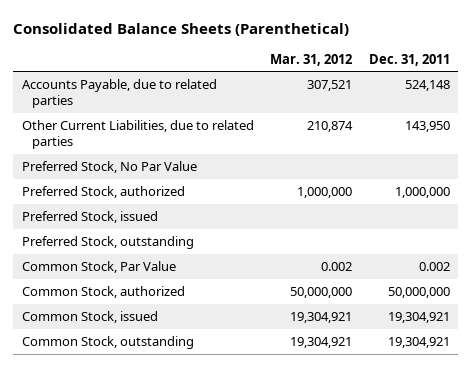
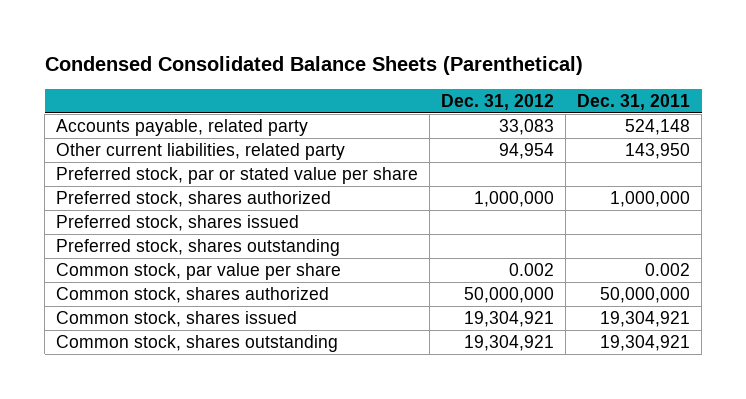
[13,22,350,36] Consolidated Balance Sheets (Parenthetical) -> [44,56,583,76] Condensed Consolidated Balance Sheets (Parenthetical)
[270,53,353,66] Mar. 31, 2012 -> none
none -> [441,93,555,110] Dec. 31, 2012
[21,161,197,174] Preferred Stock, No Par Value -> none
[21,79,217,109] Accounts Payable, due to related parties -> [56,119,309,137] Accounts payable, related party
[21,120,254,150] Other Current Liabilities, due to related parties -> [56,143,346,161] Other current liabilities, related party
none -> [56,167,419,185] Preferred stock, par or stated value per share
[21,186,185,199] Preferred Stock, authorized -> [56,191,332,208] Preferred stock, shares authorized
[21,211,158,224] Preferred Stock, issued -> [56,215,300,232] Preferred stock, shares issued
[21,236,194,250] Preferred Stock, outstanding -> [56,239,341,257] Preferred stock, shares outstanding
[21,261,176,274] Common Stock, Par Value -> [56,263,342,281] Common stock, par value per share
[21,286,185,299] Common Stock, authorized -> [56,287,330,304] Common stock, shares authorized
[21,311,158,324] Common Stock, issued -> [56,311,298,328] Common stock, shares issued
[21,336,194,350] Common Stock, outstanding -> [56,335,339,353] Common stock, shares outstanding

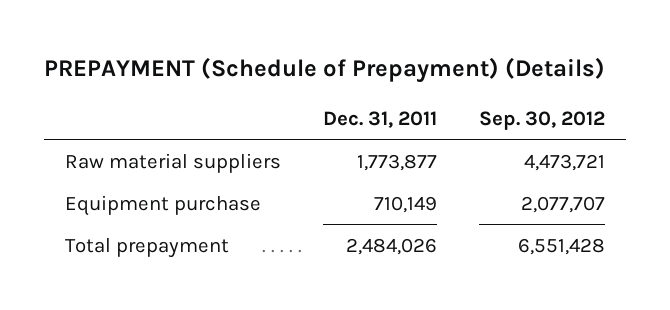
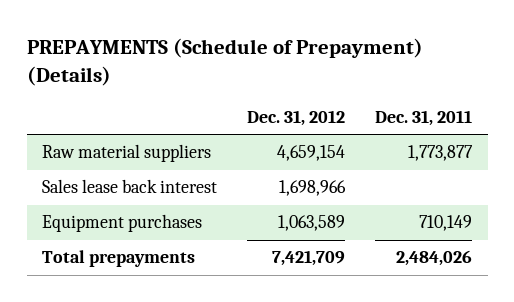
[44,57,606,84] PREPAYMENT (Schedule of Prepayment) (Details) -> [26,38,423,86] PREPAYMENTS (Schedule of Prepayment) (Details)
[478,110,605,130] Sep. 30, 2012 -> none
none -> [247,110,346,127] Dec. 31, 2012
none -> [41,179,217,194] Sales lease back interest
[65,194,262,216] Equipment purchase -> [41,214,202,233] Equipment purchases
[65,237,230,258] Total prepayment -> [41,250,195,268] Total prepayments

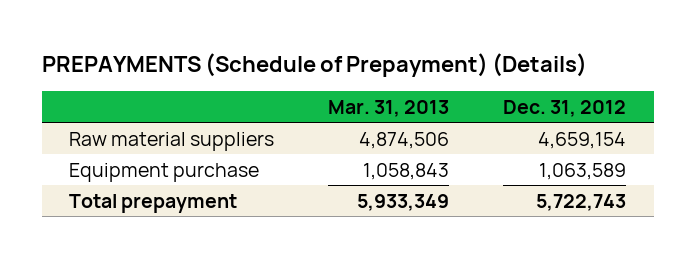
[375,110,473,127] Dec. 31, 2011 -> none
none -> [328,99,450,117] Mar. 31, 2013
[41,179,217,194] Sales lease back interest -> none
[41,214,202,233] Equipment purchases -> [68,162,259,182] Equipment purchase
[41,250,195,268] Total prepayments -> [68,193,237,213] Total prepayment
[272,250,346,267] 7,421,709 -> [536,193,627,211] 5,722,743

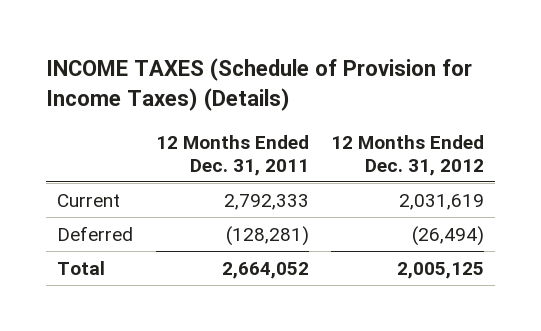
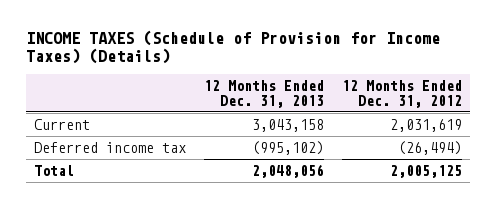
[155,134,309,176] 12 Months Ended Dec. 31, 2011 -> none
none -> [203,80,324,108] 12 Months Ended Dec. 31, 2013
[57,225,134,241] Deferred -> [34,141,187,153] Deferred income tax

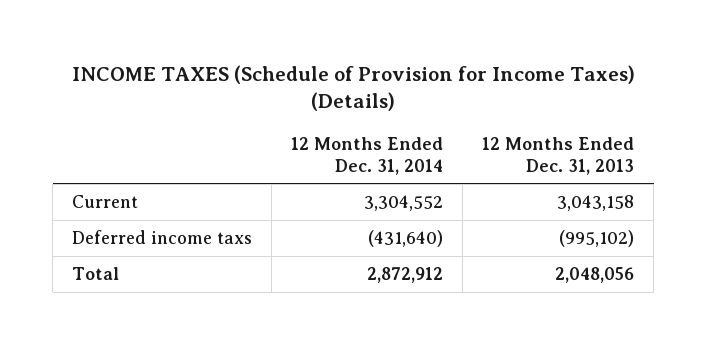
[341,80,462,108] 12 Months Ended Dec. 31, 2012 -> none
none -> [291,137,444,175] 12 Months Ended Dec. 31, 2014
[34,141,187,153] Deferred income tax -> [72,230,253,245] Deferred income taxs

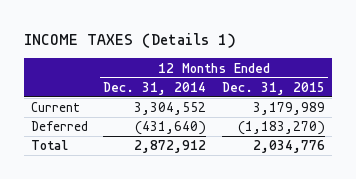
[72,64,636,112] INCOME TAXES (Schedule of Provision for Income Taxes) (Details) -> [23,32,236,48] INCOME TAXES (Details 1)
[482,137,635,175] 12 Months Ended Dec. 31, 2013 -> none
none -> [221,81,325,95] Dec. 31, 2015
[72,230,253,245] Deferred income taxs -> [31,121,89,132] Deferred

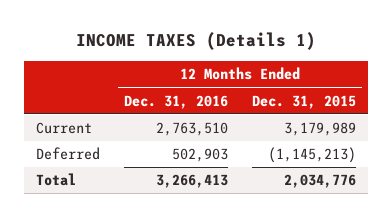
[103,81,207,95] Dec. 31, 2014 -> none
none -> [123,94,228,109] Dec. 31, 2016
[237,121,325,136] (1,183,270) -> [268,147,357,164] (1,145,213)

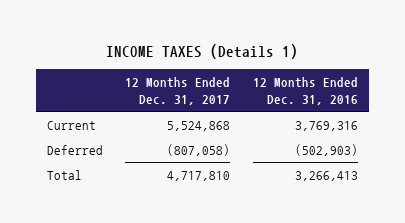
[252,94,357,109] Dec. 31, 2015 -> none
none -> [125,77,231,105] 12 Months Ended Dec. 31, 2017
[155,122,228,137] 2,763,510 -> [294,120,358,131] 3,769,316
[171,148,228,163] 502,903 -> [294,143,358,156] (502,903)

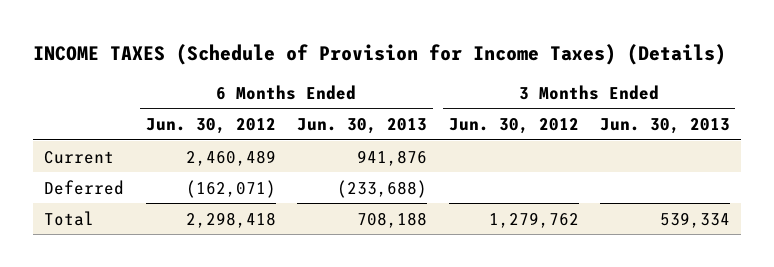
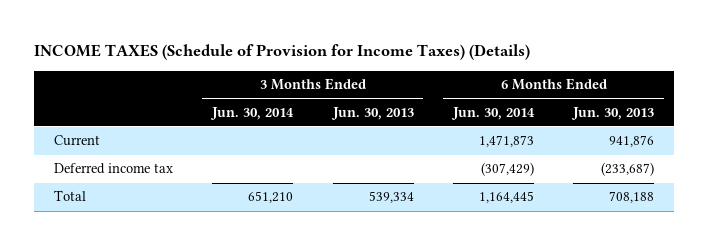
[145,117,276,134] Jun. 30, 2012 -> none
[448,117,579,134] Jun. 30, 2012 -> none
none -> [210,106,295,120] Jun. 30, 2014
none -> [451,106,536,120] Jun. 30, 2014
[44,179,125,195] Deferred -> none
none -> [53,163,173,175] Deferred income tax

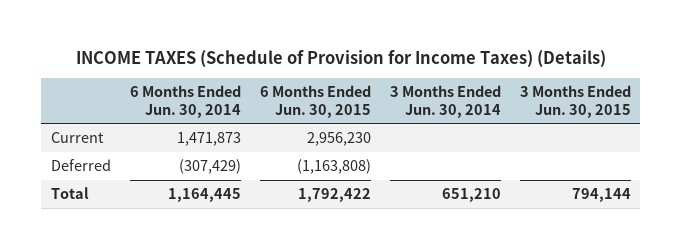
[330,106,414,120] Jun. 30, 2013 -> none
[571,106,655,120] Jun. 30, 2013 -> none
none -> [259,84,371,118] 6 Months Ended Jun. 30, 2015
none -> [519,84,631,118] 3 Months Ended Jun. 30, 2015
[53,163,173,175] Deferred income tax -> [50,158,111,171] Deferred

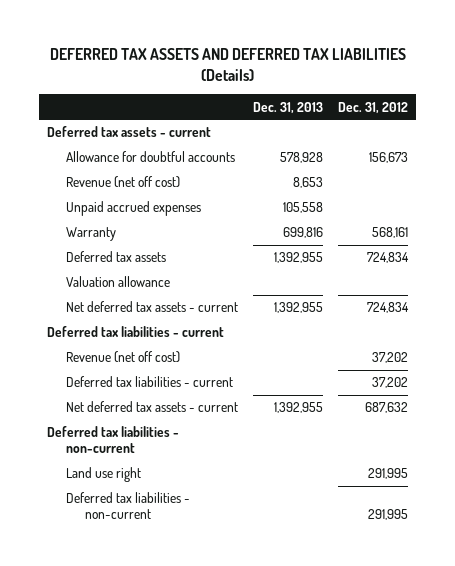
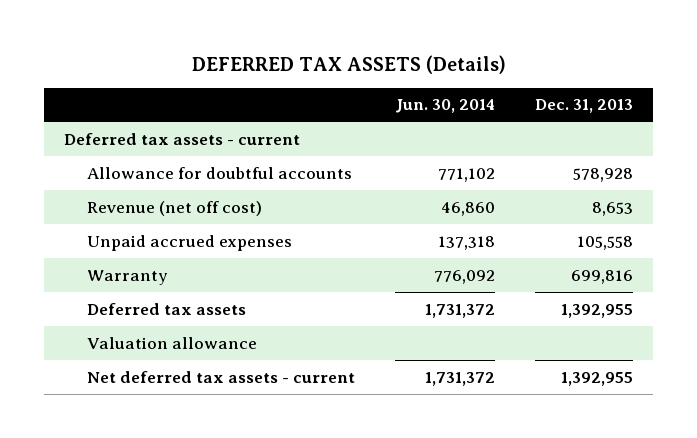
[49,48,406,81] DEFERRED TAX ASSETS AND DEFERRED TAX LIABILITIES (Details) -> [191,54,506,74] DEFERRED TAX ASSETS (Details)
[338,101,409,114] Dec. 31, 2012 -> none
none -> [395,99,496,114] Jun. 30, 2014
[47,326,225,338] Deferred tax liabilities - current -> none
[65,351,180,364] Revenue (net off cost) -> none
[65,376,233,388] Deferred tax liabilities - current -> none
[65,401,238,413] Net deferred tax assets - current -> none
[47,426,180,453] Deferred tax liabilities - non-current -> none
[65,467,141,483] Land use right -> none
[65,492,190,519] Deferred tax liabilities - non-current -> none

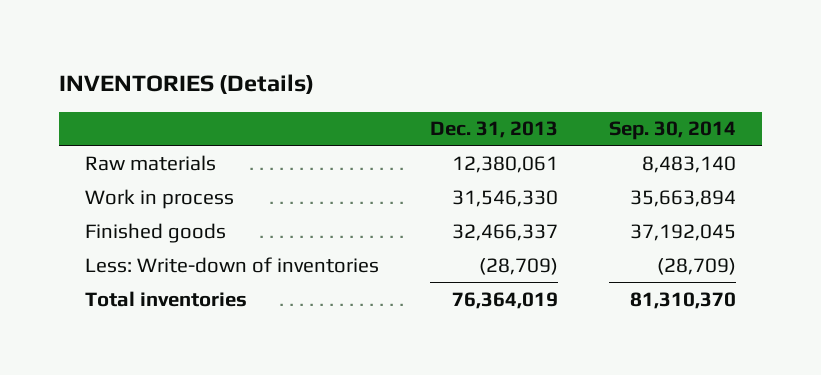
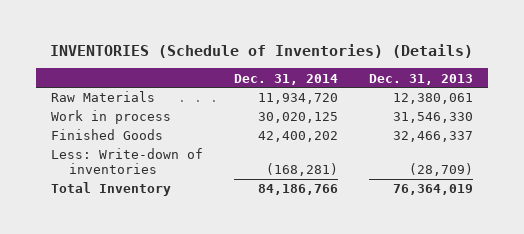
[58,73,314,94] INVENTORIES (Details) -> [49,43,473,58] INVENTORIES (Schedule of Inventories) (Details)
[609,121,737,141] Sep. 30, 2014 -> none
none -> [233,73,338,85] Dec. 31, 2014
[84,154,216,171] Raw materials -> [50,91,155,103] Raw Materials
[84,222,226,243] Finished goods -> [50,129,163,141] Finished Goods
[84,290,247,307] Total inventories -> [50,182,171,197] Total Inventory

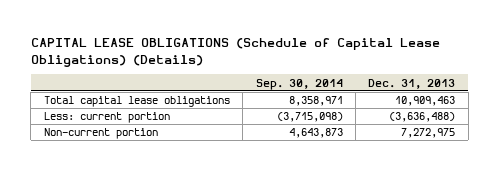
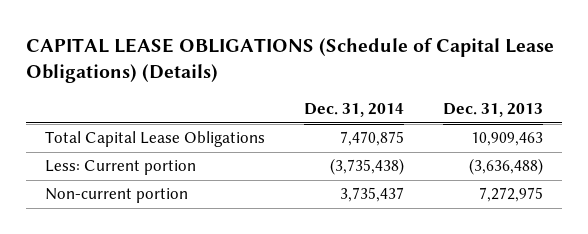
[255,78,343,90] Sep. 30, 2014 -> none
none -> [303,103,404,118] Dec. 31, 2014
[43,96,230,108] Total capital lease obligations -> [45,131,266,148] Total Capital Lease Obligations
[43,112,170,124] Less: current portion -> [45,160,197,176] Less: Current portion

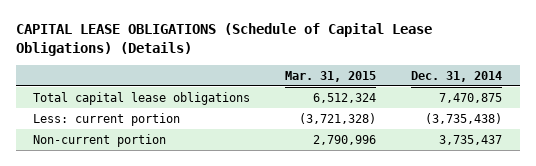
[442,103,543,118] Dec. 31, 2013 -> none
none -> [285,70,377,82] Mar. 31, 2015
[45,131,266,148] Total Capital Lease Obligations -> [33,92,251,106] Total capital lease obligations
[45,160,197,176] Less: Current portion -> [33,113,181,127] Less: current portion

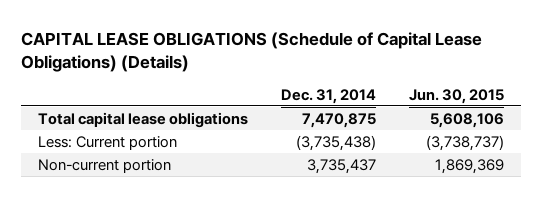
[285,70,377,82] Mar. 31, 2015 -> none
none -> [409,88,505,104] Jun. 30, 2015
[33,113,181,127] Less: current portion -> [38,135,178,150] Less: Current portion

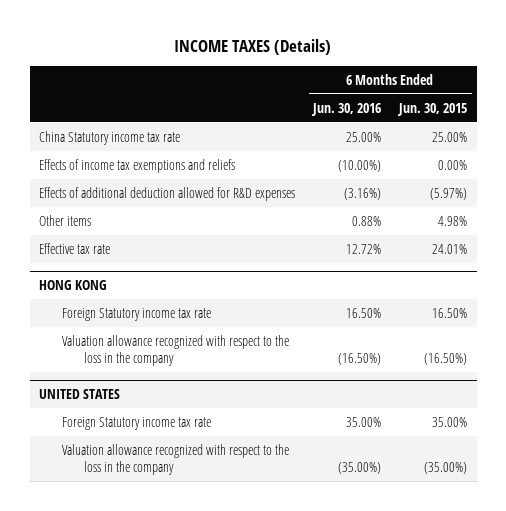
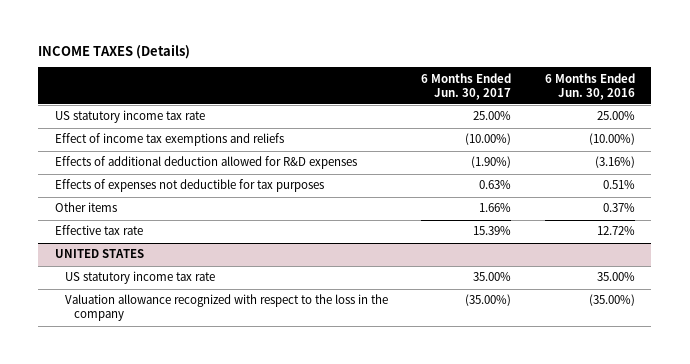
[397,102,468,116] Jun. 30, 2015 -> none
none -> [421,72,512,100] 6 Months Ended Jun. 30, 2017
[38,130,180,145] China Statutory income tax rate -> [55,110,206,124] US statutory income tax rate
[38,158,235,173] Effects of income tax exemptions and reliefs -> [55,133,285,147] Effect of income tax exemptions and reliefs
none -> [55,179,325,193] Effects of expenses not deductible for tax purposes
[352,215,382,226] 0.88% -> [602,203,635,213] 0.37%
[38,280,107,291] HONG KONG -> none
[61,307,211,321] Foreign Statutory income tax rate -> none
[61,334,289,366] Valuation allowance recognized with respect to the loss in the company -> none
[61,416,211,430] Foreign Statutory income tax rate -> [64,271,215,285] US statutory income tax rate

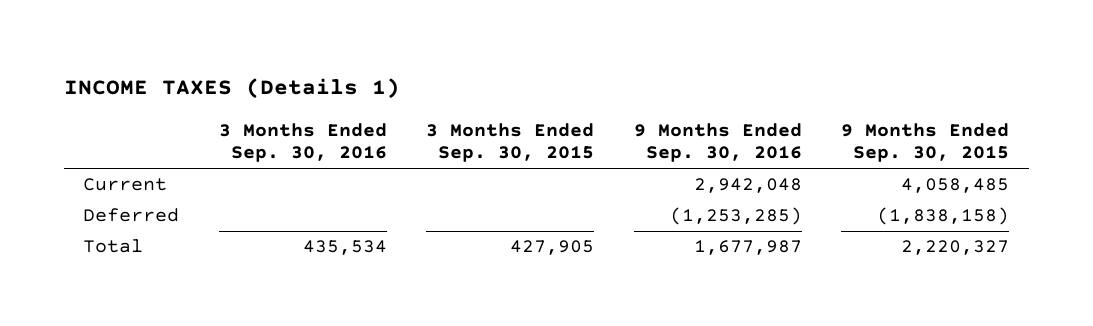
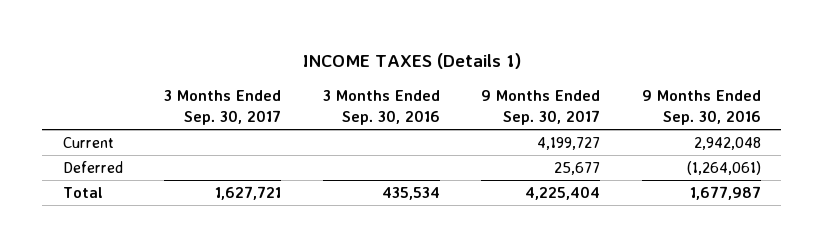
[426,122,595,163] 3 Months Ended Sep. 30, 2015 -> none
[841,122,1010,163] 9 Months Ended Sep. 30, 2015 -> none
none -> [164,90,282,125] 3 Months Ended Sep. 30, 2017
none -> [481,90,601,125] 9 Months Ended Sep. 30, 2017
[669,207,802,226] (1,253,285) -> [686,161,761,176] (1,264,061)

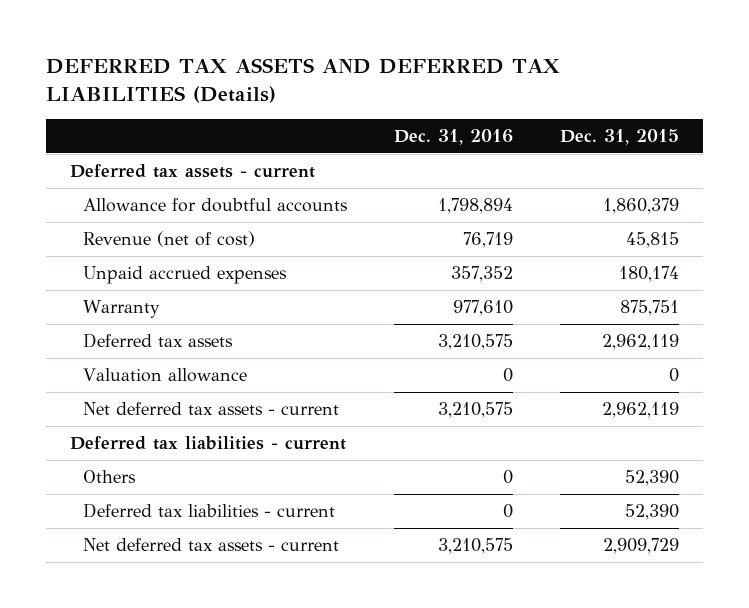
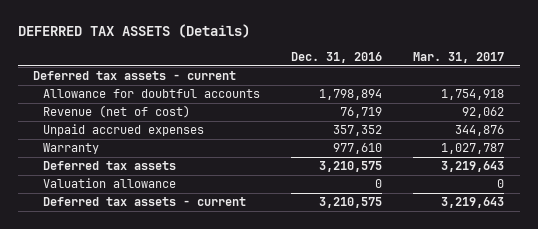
[45,58,560,104] DEFERRED TAX ASSETS AND DEFERRED TAX LIABILITIES (Details) -> [17,23,250,38] DEFERRED TAX ASSETS (Details)
[560,128,680,145] Dec. 31, 2015 -> none
none -> [413,51,505,63] Mar. 31, 2017
[69,436,346,451] Deferred tax liabilities - current -> none
[82,470,136,484] Others -> none
[82,503,335,519] Deferred tax liabilities - current -> none
[82,538,339,552] Net deferred tax assets - current -> none
[82,402,339,416] Net deferred tax assets - current -> [42,197,246,207] Deferred tax assets - current

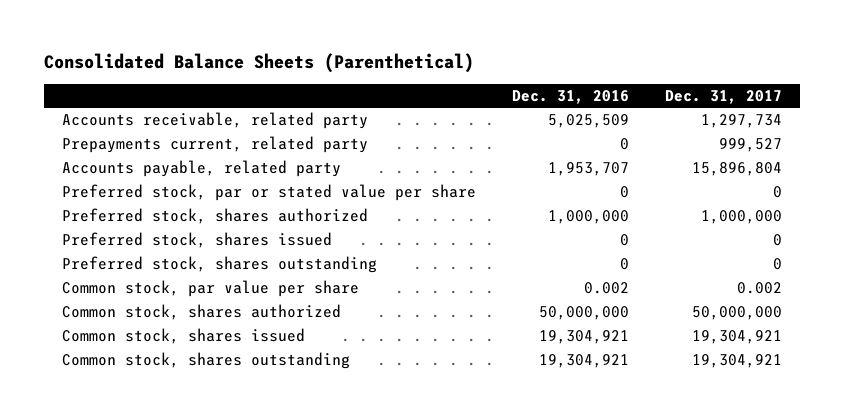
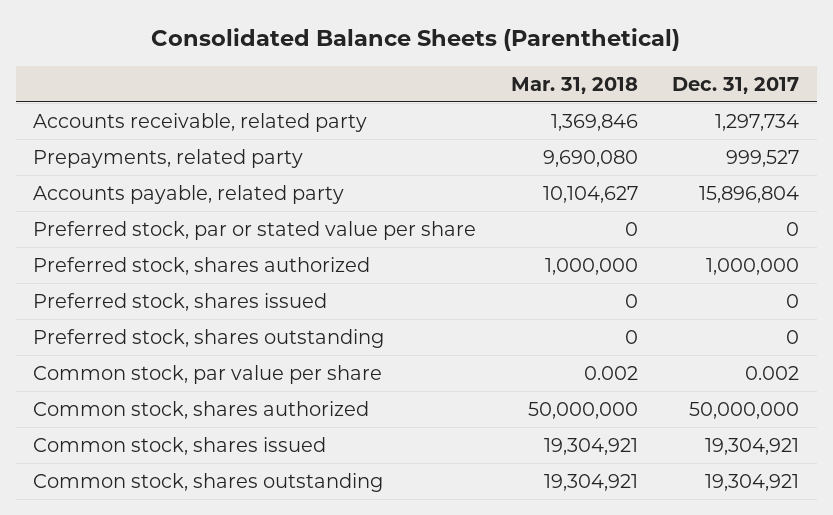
[512,90,630,105] Dec. 31, 2016 -> none
none -> [510,76,638,94] Mar. 31, 2018
[61,136,368,154] Prepayments current, related party -> [33,148,304,168] Prepayments, related party

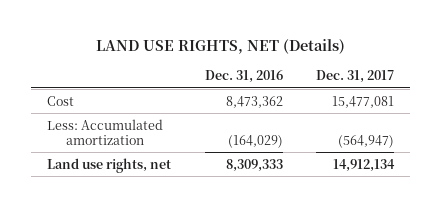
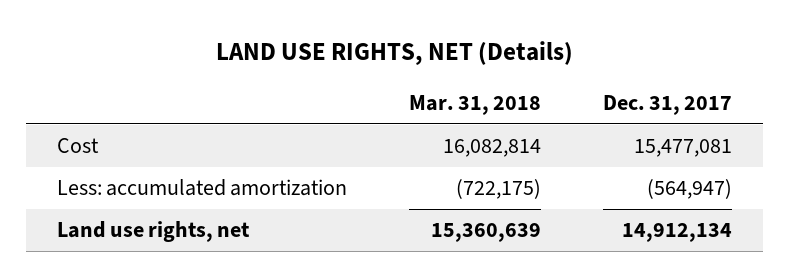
[204,69,283,83] Dec. 31, 2016 -> none
none -> [409,94,542,115] Mar. 31, 2018
[47,118,164,145] Less: Accumulated amortization -> [57,179,348,197] Less: accumulated amortization

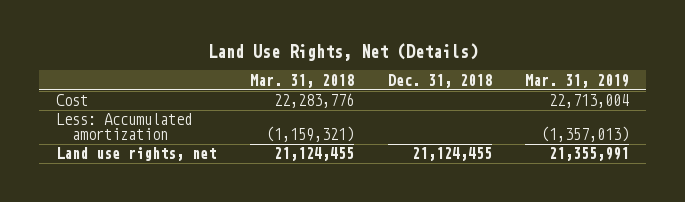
[215,40,573,65] LAND USE RIGHTS, NET (Details) -> [207,43,478,62] Land Use Rights, Net (Details)
[603,94,733,115] Dec. 31, 2017 -> none
none -> [387,73,492,88] Dec. 31, 2018
none -> [525,73,630,88] Mar. 31, 2019
[443,139,542,158] 16,082,814 -> [273,93,354,109] 22,283,776
[57,179,348,197] Less: accumulated amortization -> [55,113,192,141] Less: Accumulated amortization
[456,179,542,200] (722,175) -> [265,126,354,143] (1,159,321)
[431,223,542,243] 15,360,639 -> [273,147,354,162] 21,124,455

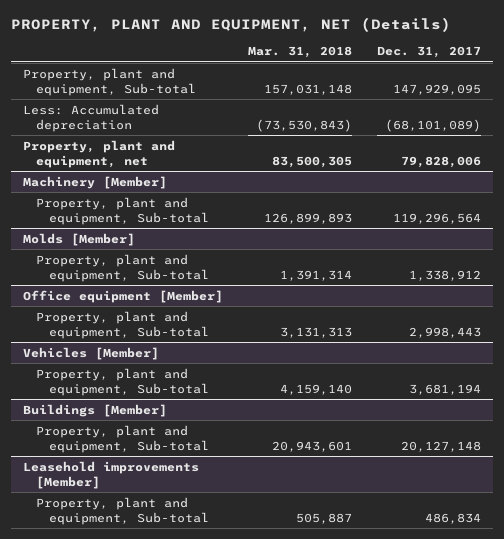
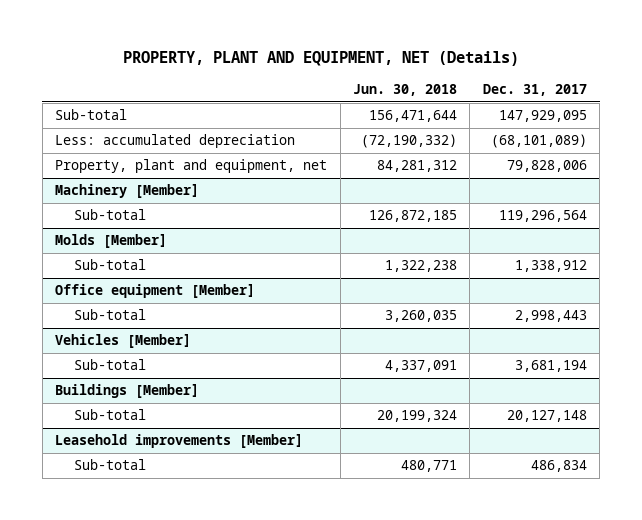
[248,46,353,59] Mar. 31, 2018 -> none
none -> [353,84,458,97] Jun. 30, 2018
[23,67,197,96] Property, plant and equipment, Sub-total -> [55,109,128,121] Sub-total
[23,103,160,132] Less: Accumulated depreciation -> [55,134,296,149] Less: accumulated depreciation
[36,196,209,225] Property, plant and equipment, Sub-total -> [74,209,147,221] Sub-total
[36,253,209,282] Property, plant and equipment, Sub-total -> [74,259,147,271] Sub-total
[36,310,209,339] Property, plant and equipment, Sub-total -> [74,309,147,321] Sub-total
[36,367,209,396] Property, plant and equipment, Sub-total -> [74,359,147,371] Sub-total
[36,424,209,453] Property, plant and equipment, Sub-total -> [74,409,147,421] Sub-total
[36,496,209,525] Property, plant and equipment, Sub-total -> [74,459,147,471] Sub-total

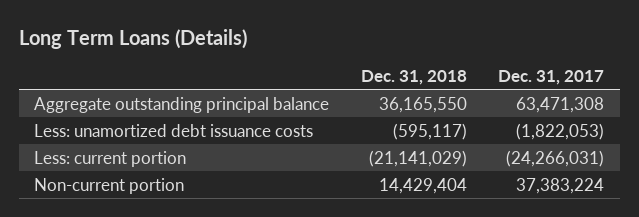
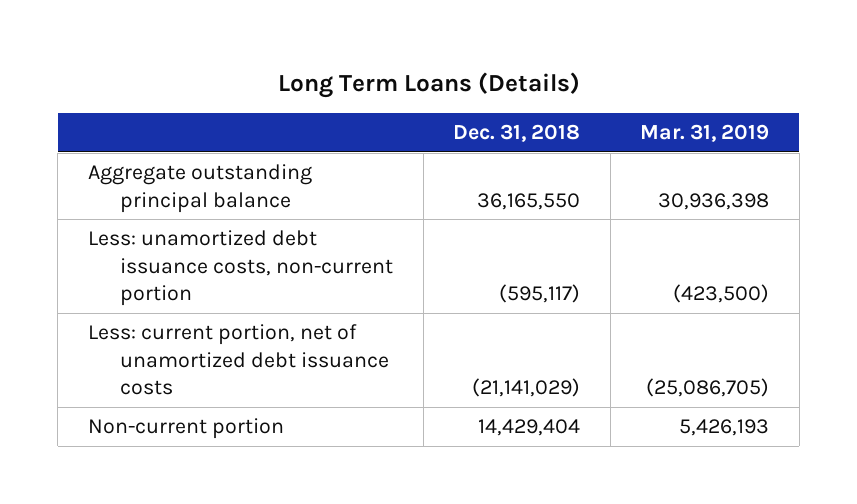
[498,69,605,85] Dec. 31, 2017 -> none
none -> [640,123,770,142] Mar. 31, 2019
[34,123,314,137] Less: unamortized debt issuance costs -> [87,230,394,307] Less: unamortized debt issuance costs, non-current portion
[34,150,187,167] Less: current portion -> [87,324,390,396] Less: current portion, net of unamortized debt issuance costs

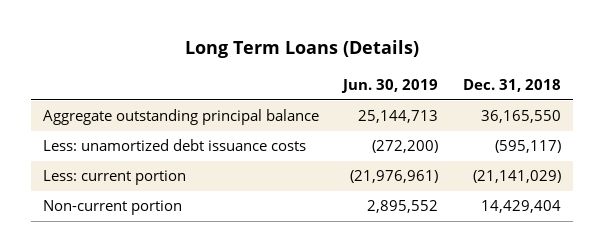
[640,123,770,142] Mar. 31, 2019 -> none
none -> [341,79,439,94] Jun. 30, 2019
[87,230,394,307] Less: unamortized debt issuance costs, non-current portion -> [42,139,306,152] Less: unamortized debt issuance costs
[87,324,390,396] Less: current portion, net of unamortized debt issuance costs -> [42,170,186,186] Less: current portion

